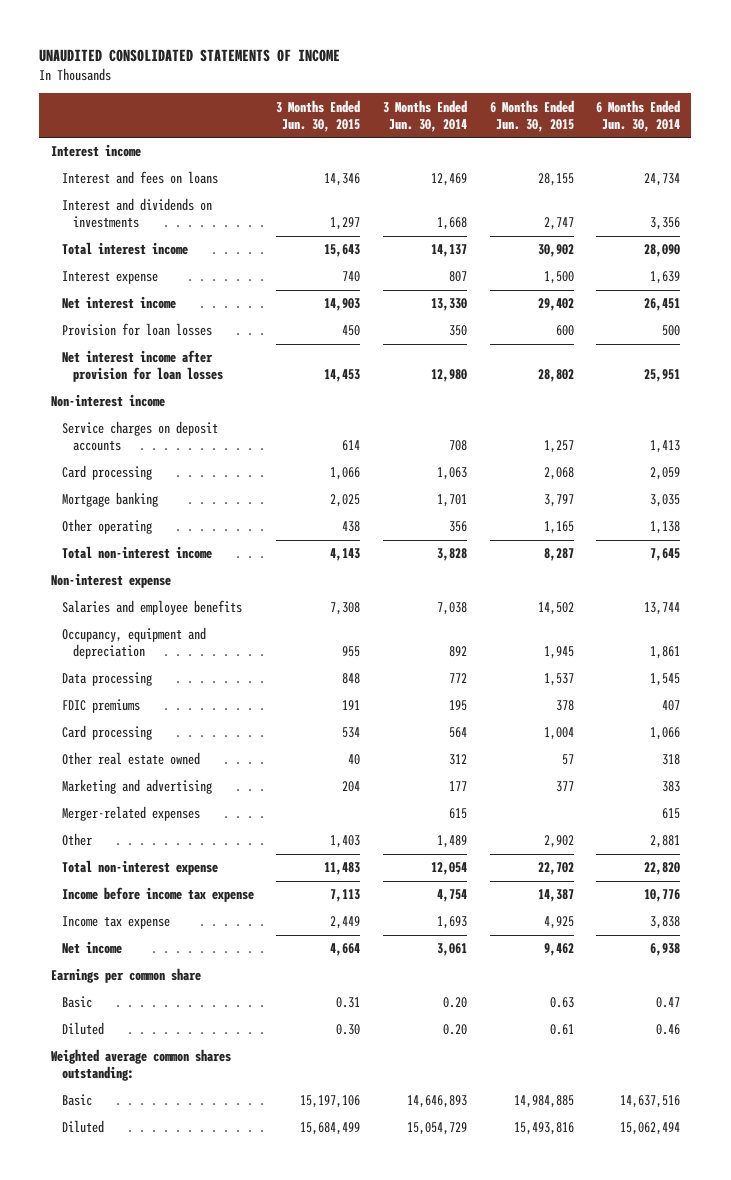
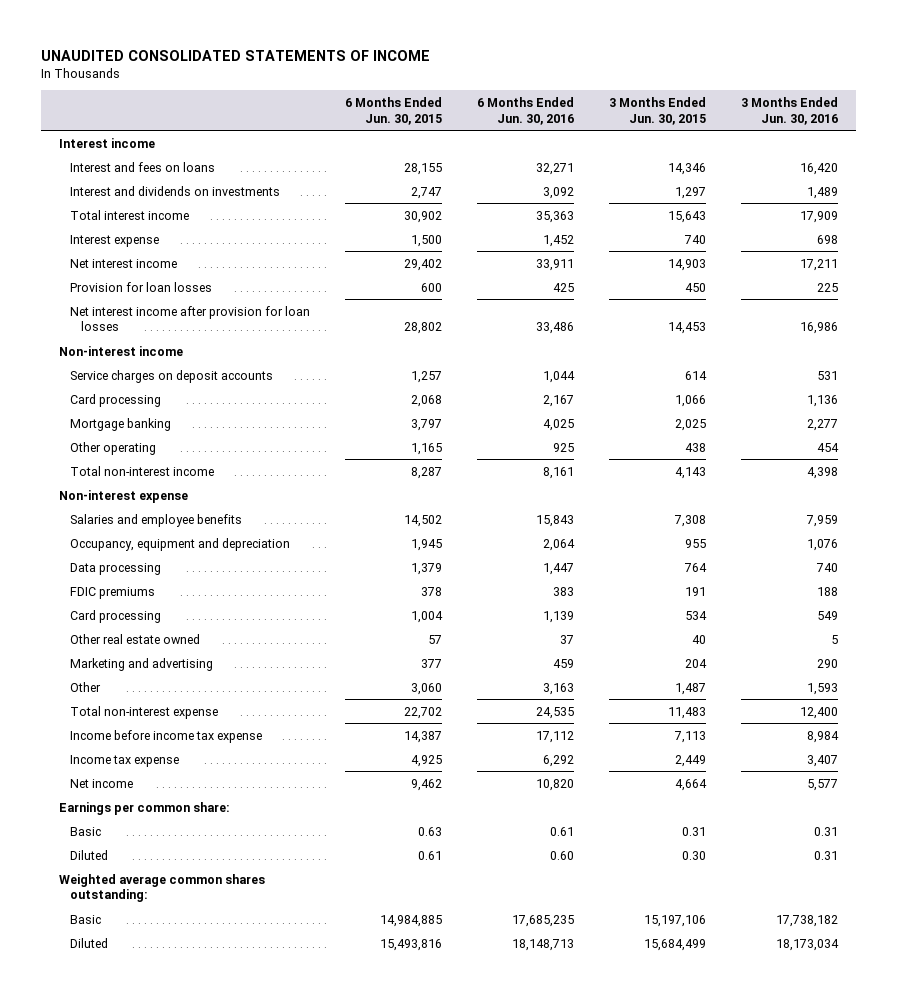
[383,99,468,132] 3 Months Ended Jun. 30, 2014 -> none
[596,99,681,132] 6 Months Ended Jun. 30, 2014 -> none
none -> [476,96,574,125] 6 Months Ended Jun. 30, 2016
none -> [741,96,839,125] 3 Months Ended Jun. 30, 2016
[342,673,361,685] 848 -> [683,562,707,572] 764
[543,673,574,687] 1,537 -> [410,562,442,575] 1,379
[61,806,200,822] Merger-related expenses -> none
[330,835,361,849] 1,403 -> [674,682,706,695] 1,487
[543,835,574,849] 2,902 -> [410,682,442,695] 3,060
[50,968,201,984] Earnings per common share -> [58,801,230,815] Earnings per common share:

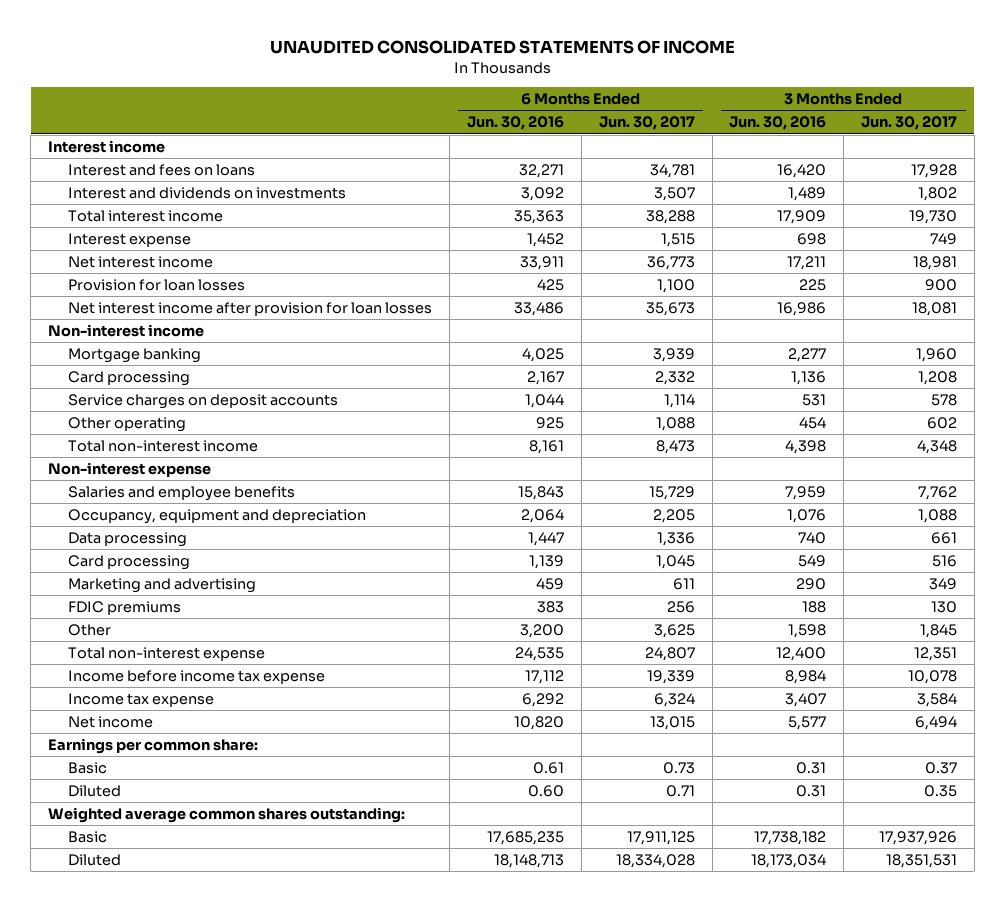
[344,96,442,125] 6 Months Ended Jun. 30, 2015 -> none
[608,96,706,125] 3 Months Ended Jun. 30, 2015 -> none
none -> [598,116,695,131] Jun. 30, 2017
none -> [860,116,957,131] Jun. 30, 2017
[69,393,161,407] Card processing -> [68,370,191,386] Card processing
[69,369,273,383] Service charges on deposit accounts -> [68,393,339,409] Service charges on deposit accounts
[69,633,200,644] Other real estate owned -> none
[69,586,155,599] FDIC premiums -> [68,600,182,615] FDIC premiums
[542,682,574,695] 3,163 -> [520,623,565,638] 3,200
[807,682,839,695] 1,593 -> [788,623,827,638] 1,598

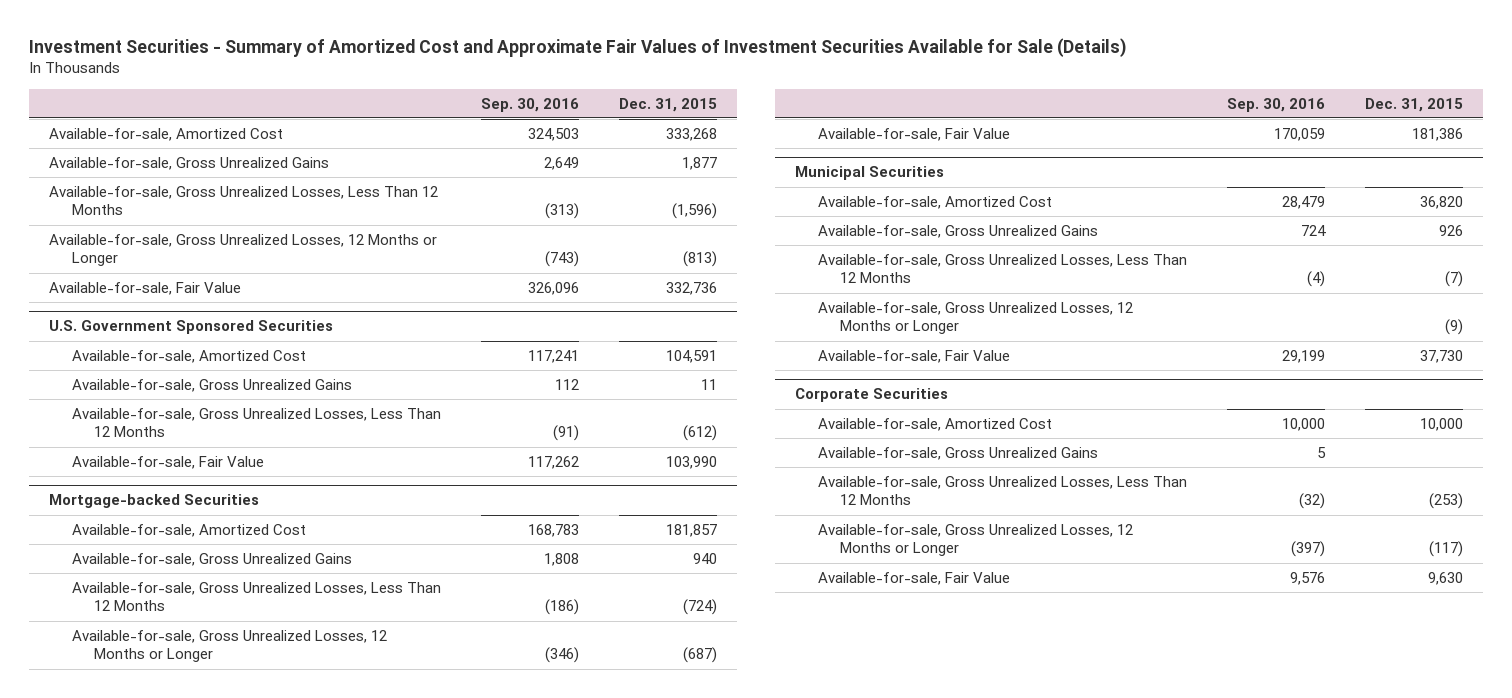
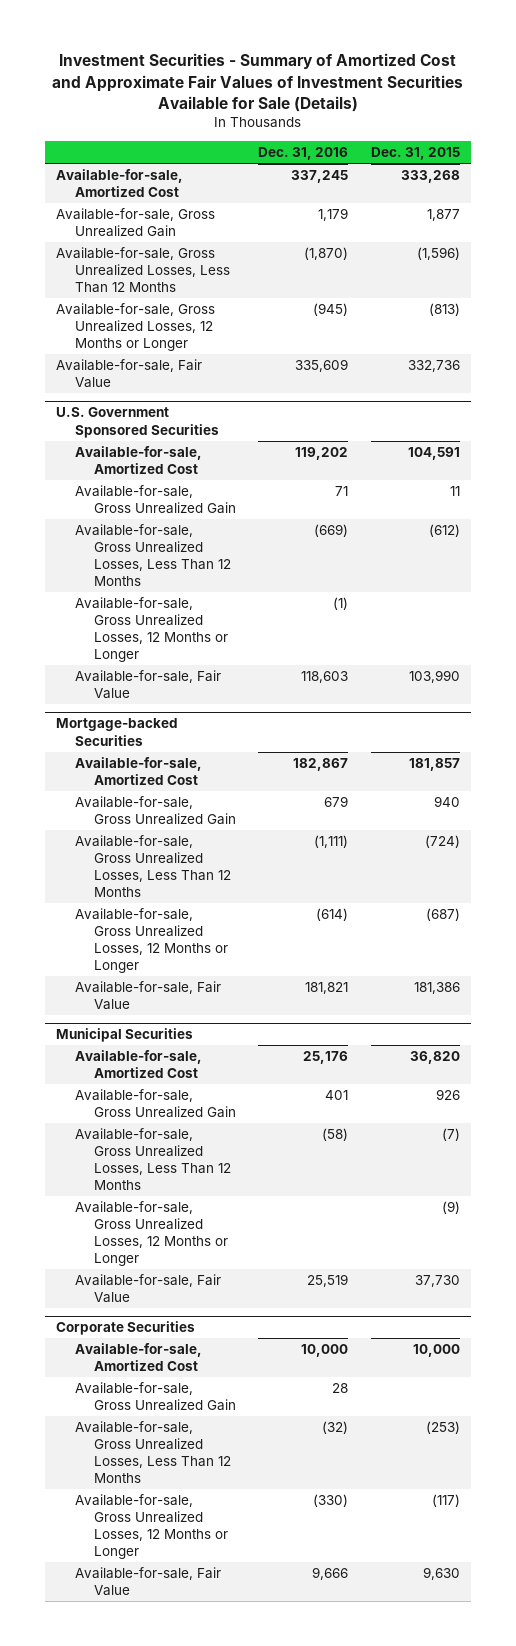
[481,97,580,112] Sep. 30, 2016 -> none
none -> [258,147,349,161] Dec. 31, 2016
[49,157,330,171] Available-for-sale, Gross Unrealized Gains -> [56,207,216,238] Available-for-sale, Gross Unrealized Gain
[71,379,352,393] Available-for-sale, Gross Unrealized Gains -> [75,484,237,515] Available-for-sale, Gross Unrealized Gain
none -> [75,596,229,663] Available-for-sale, Gross Unrealized Losses, 12 Months or Longer
[71,553,352,567] Available-for-sale, Gross Unrealized Gains -> [75,795,237,826] Available-for-sale, Gross Unrealized Gain
[817,225,1098,239] Available-for-sale, Gross Unrealized Gains -> [75,1088,237,1119] Available-for-sale, Gross Unrealized Gain
[817,447,1098,461] Available-for-sale, Gross Unrealized Gains -> [75,1381,237,1412] Available-for-sale, Gross Unrealized Gain

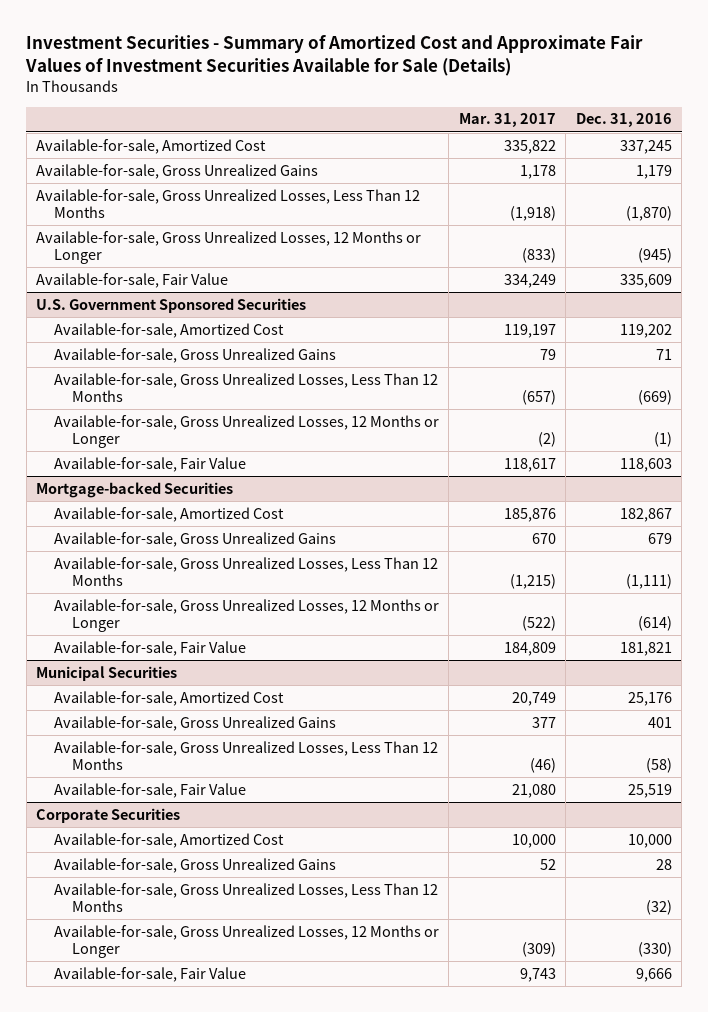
[370,147,460,161] Dec. 31, 2015 -> none
none -> [458,113,556,128] Mar. 31, 2017
[56,207,216,238] Available-for-sale, Gross Unrealized Gain -> [36,163,319,179] Available-for-sale, Gross Unrealized Gains
[75,484,237,515] Available-for-sale, Gross Unrealized Gain -> [53,347,336,363] Available-for-sale, Gross Unrealized Gains
[75,795,237,826] Available-for-sale, Gross Unrealized Gain -> [53,531,336,547] Available-for-sale, Gross Unrealized Gains
[75,1088,237,1119] Available-for-sale, Gross Unrealized Gain -> [53,715,336,731] Available-for-sale, Gross Unrealized Gains
[75,1200,229,1267] Available-for-sale, Gross Unrealized Losses, 12 Months or Longer -> none
[75,1381,237,1412] Available-for-sale, Gross Unrealized Gain -> [53,857,336,873] Available-for-sale, Gross Unrealized Gains

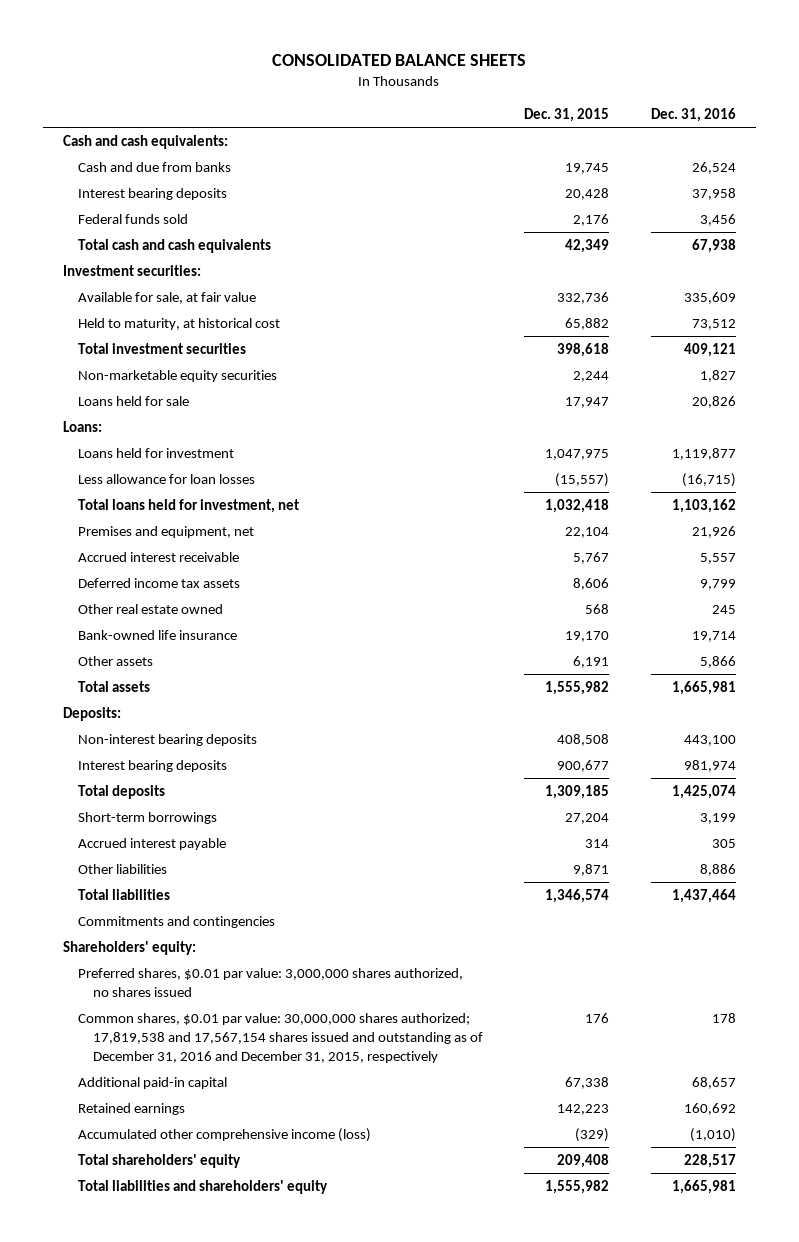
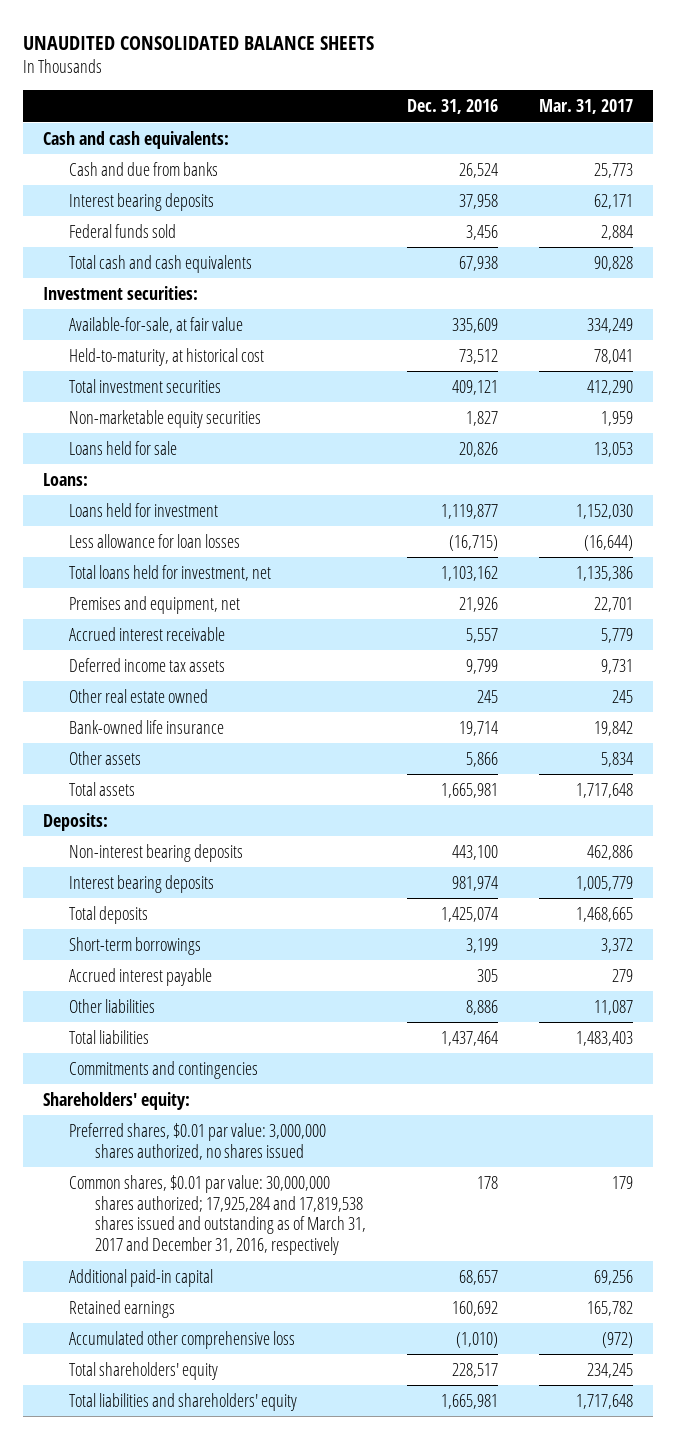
[272,54,527,67] CONSOLIDATED BALANCE SHEETS -> [22,35,374,50] UNAUDITED CONSOLIDATED BALANCE SHEETS
[524,108,610,123] Dec. 31, 2015 -> none
none -> [538,99,633,115] Mar. 31, 2017
[78,291,257,304] Available for sale, at fair value -> [69,316,244,333] Available-for-sale, at fair value
[78,317,281,330] Held to maturity, at historical cost -> [69,347,265,366] Held-to-maturity, at historical cost
[78,1012,483,1064] Common shares, $0.01 par value: 30,000,000 shares authorized; 17,819,538 and 17,567,154 shares issued and outstanding as of December 31, 2016 and December 31, 2015, respectively -> [69,1174,366,1256] Common shares, $0.01 par value: 30,000,000 shares authorized; 17,925,284 and 17,819,538 shares issued and outstanding as of March 31, 2017 and December 31, 2016, respectively
[78,1127,372,1142] Accumulated other comprehensive income (loss) -> [69,1330,296,1349] Accumulated other comprehensive loss

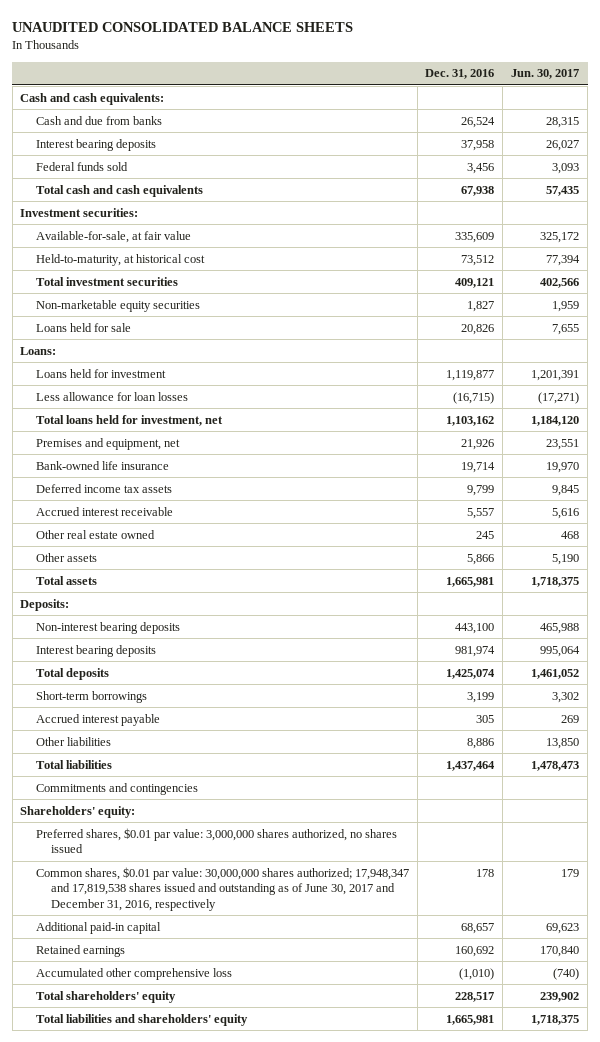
[538,99,633,115] Mar. 31, 2017 -> none
none -> [511,69,580,80] Jun. 30, 2017
[69,719,225,734] Bank-owned life insurance -> [35,460,169,470] Bank-owned life insurance
[69,626,226,641] Accrued interest receivable -> [35,506,173,516] Accrued interest receivable
[69,1174,366,1256] Common shares, $0.01 par value: 30,000,000 shares authorized; 17,925,284 and 17,819,538 shares issued and outstanding as of March 31, 2017 and December 31, 2016, respectively -> [35,866,409,911] Common shares, $0.01 par value: 30,000,000 shares authorized; 17,948,347 and 17,819,538 shares issued and outstanding as of June 30, 2017 and December 31, 2016, respectively

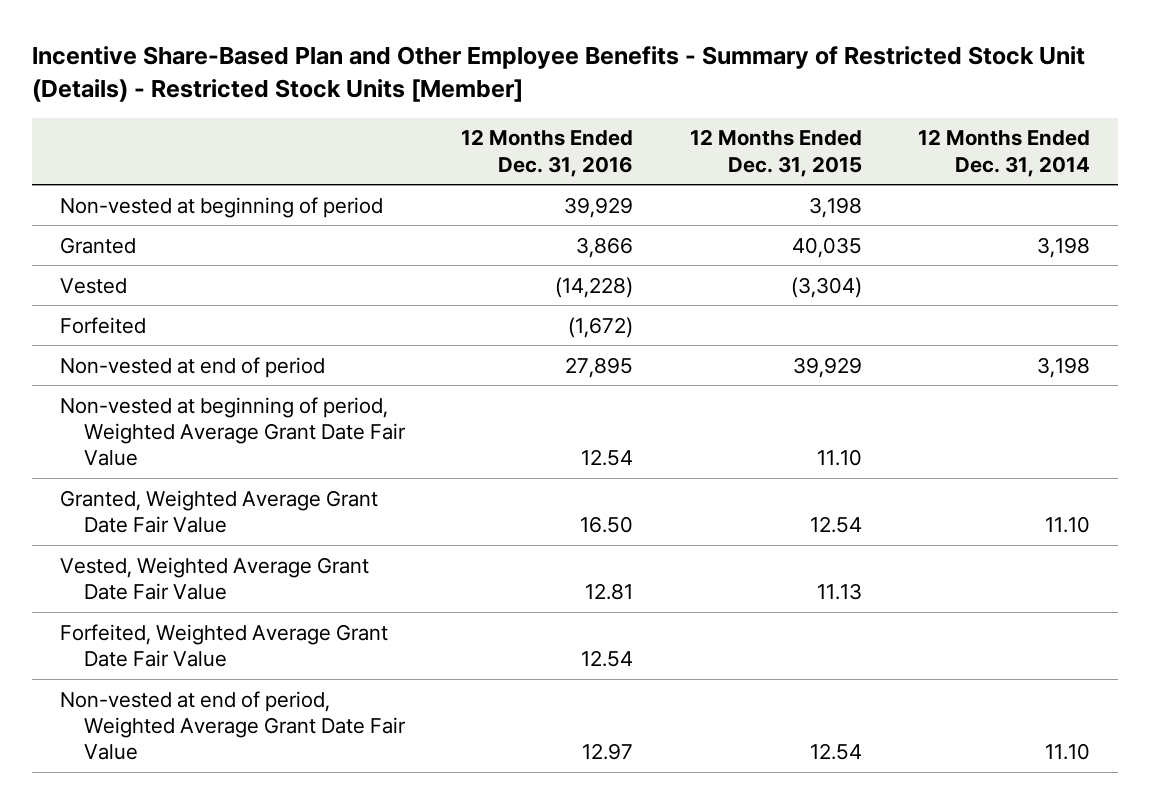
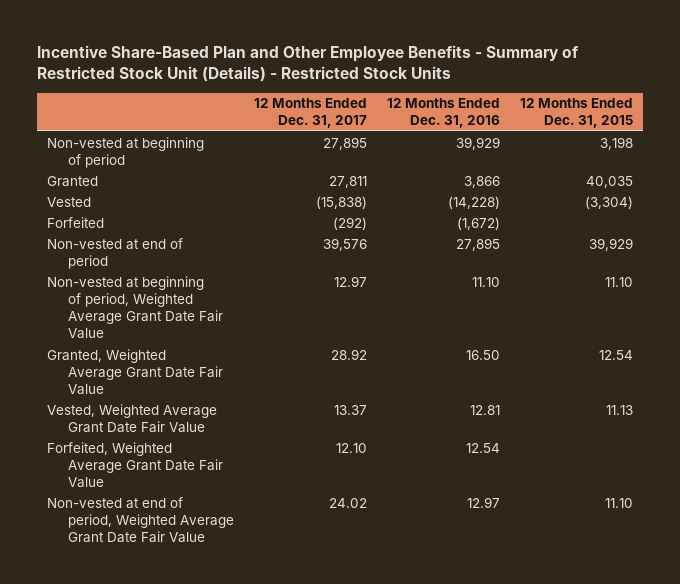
[31,46,1085,102] Incentive Share-Based Plan and Other Employee Benefits - Summary of Restricted Stock Unit (Details) - Restricted Stock Units [Member] -> [36,44,579,82] Incentive Share-Based Plan and Other Employee Benefits - Summary of Restricted Stock Unit (Details) - Restricted Stock Units
[918,129,1091,177] 12 Months Ended Dec. 31, 2014 -> none
none -> [254,98,368,129] 12 Months Ended Dec. 31, 2017
[581,449,634,467] 12.54 -> [472,276,501,287] 11.10
[809,743,862,761] 12.54 -> [605,497,634,508] 11.10

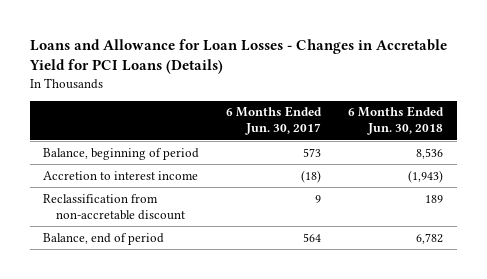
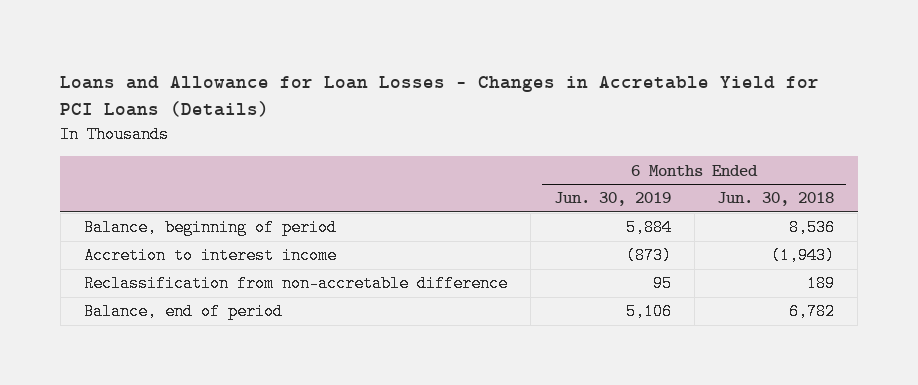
[226,106,323,136] 6 Months Ended Jun. 30, 2017 -> none
none -> [553,192,671,207] Jun. 30, 2019
[43,193,186,220] Reclassification from non-accretable discount -> [83,275,508,293] Reclassification from non-accretable difference

